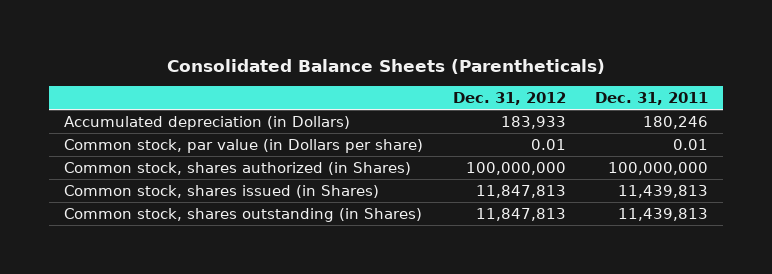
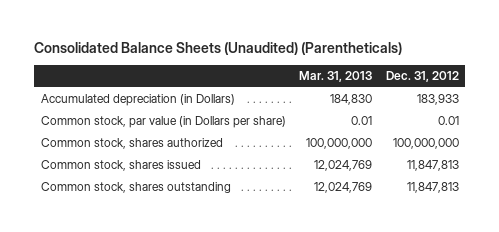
[167,58,606,74] Consolidated Balance Sheets (Parentheticals) -> [33,41,402,55] Consolidated Balance Sheets (Unaudited) (Parentheticals)
[595,92,709,106] Dec. 31, 2011 -> none
none -> [299,71,373,83] Mar. 31, 2013
[64,161,412,175] Common stock, shares authorized (in Shares) -> [40,138,223,150] Common stock, shares authorized
[64,184,380,198] Common stock, shares issued (in Shares) -> [40,160,201,172] Common stock, shares issued
[64,207,423,222] Common stock, shares outstanding (in Shares) -> [40,182,231,194] Common stock, shares outstanding

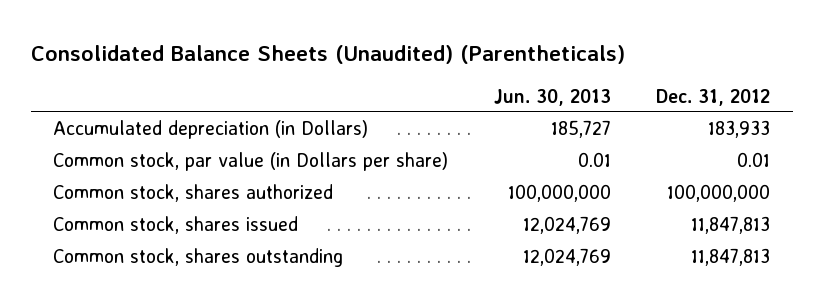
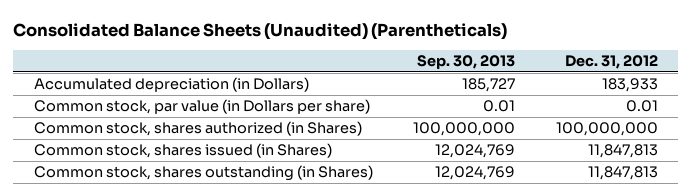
[493,88,611,106] Jun. 30, 2013 -> none
none -> [417,54,516,69] Sep. 30, 2013
[53,184,334,203] Common stock, shares authorized -> [33,121,362,137] Common stock, shares authorized (in Shares)
[53,216,299,235] Common stock, shares issued -> [33,143,332,159] Common stock, shares issued (in Shares)
[53,248,344,268] Common stock, shares outstanding -> [33,165,373,182] Common stock, shares outstanding (in Shares)

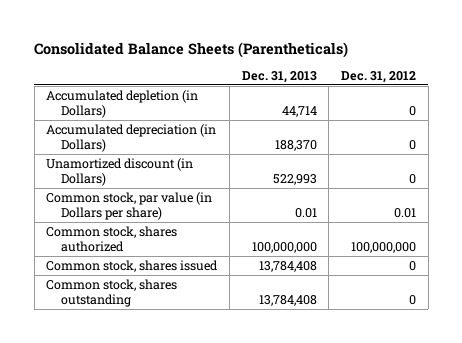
[13,22,508,40] Consolidated Balance Sheets (Unaudited) (Parentheticals) -> [34,41,349,58] Consolidated Balance Sheets (Parentheticals)
[417,54,516,69] Sep. 30, 2013 -> none
none -> [241,70,317,83] Dec. 31, 2013
none -> [46,89,199,119] Accumulated depletion (in Dollars)
[601,78,658,93] 183,933 -> [408,140,416,151] 0
none -> [46,157,194,187] Unamortized discount (in Dollars)
[33,121,362,137] Common stock, shares authorized (in Shares) -> [46,225,178,253] Common stock, shares authorized
[33,143,332,159] Common stock, shares issued (in Shares) -> [46,259,219,272] Common stock, shares issued
[587,144,658,159] 11,847,813 -> [408,260,416,271] 0
[33,165,373,182] Common stock, shares outstanding (in Shares) -> [46,278,178,308] Common stock, shares outstanding
[587,166,658,181] 11,847,813 -> [408,295,416,306] 0

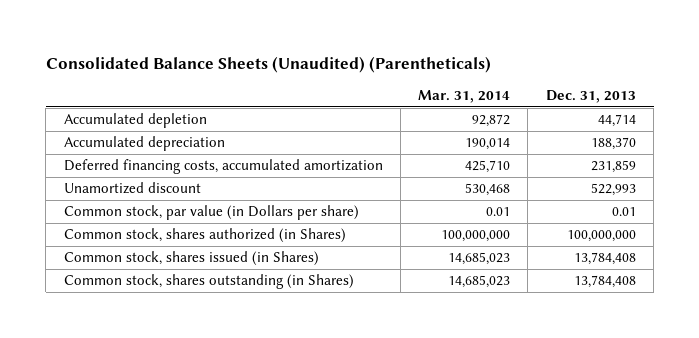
[34,41,349,58] Consolidated Balance Sheets (Parentheticals) -> [45,55,491,73] Consolidated Balance Sheets (Unaudited) (Parentheticals)
[340,70,416,83] Dec. 31, 2012 -> none
none -> [418,90,511,104] Mar. 31, 2014
[46,89,199,119] Accumulated depletion (in Dollars) -> [63,113,207,129] Accumulated depletion
[46,123,217,153] Accumulated depreciation (in Dollars) -> [63,136,225,152] Accumulated depreciation
none -> [63,159,383,175] Deferred financing costs, accumulated amortization
[46,157,194,187] Unamortized discount (in Dollars) -> [63,182,201,195] Unamortized discount
[46,225,178,253] Common stock, shares authorized -> [63,228,346,244] Common stock, shares authorized (in Shares)
[46,259,219,272] Common stock, shares issued -> [63,251,319,267] Common stock, shares issued (in Shares)
[46,278,178,308] Common stock, shares outstanding -> [63,274,354,290] Common stock, shares outstanding (in Shares)

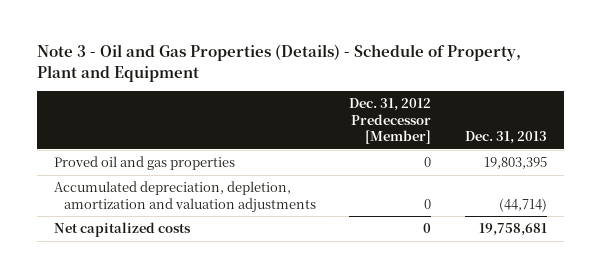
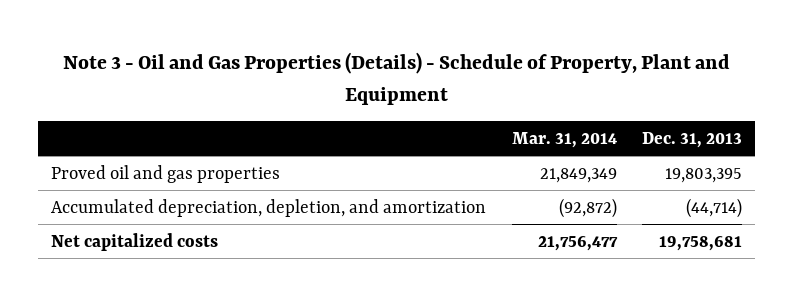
[349,98,432,145] Dec. 31, 2012 Predecessor [Member] -> none
none -> [511,131,617,148] Mar. 31, 2014
[53,181,316,213] Accumulated depreciation, depletion, amortization and valuation adjustments -> [50,198,486,217] Accumulated depreciation, depletion, and amortization

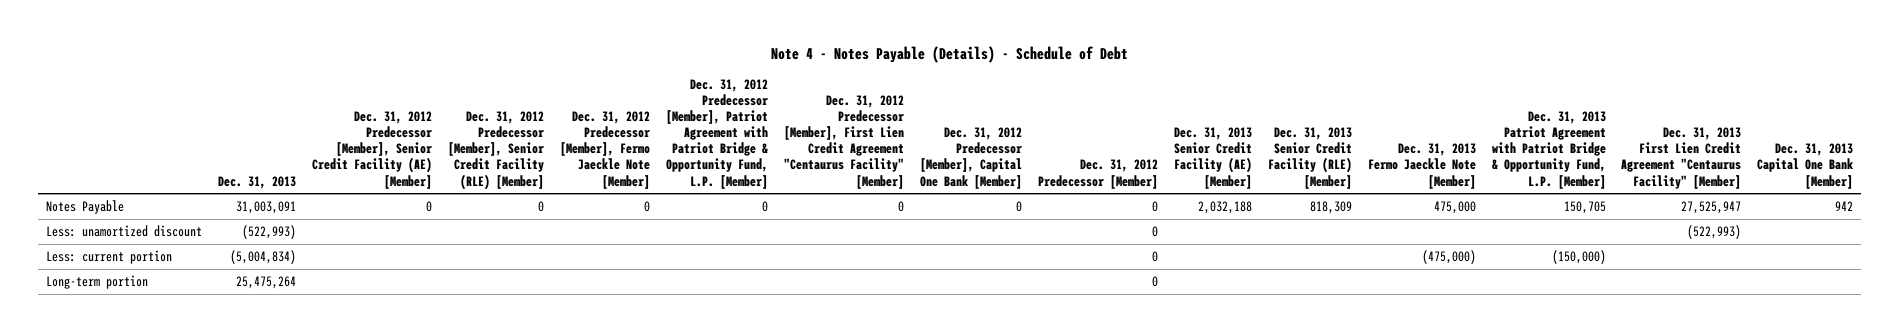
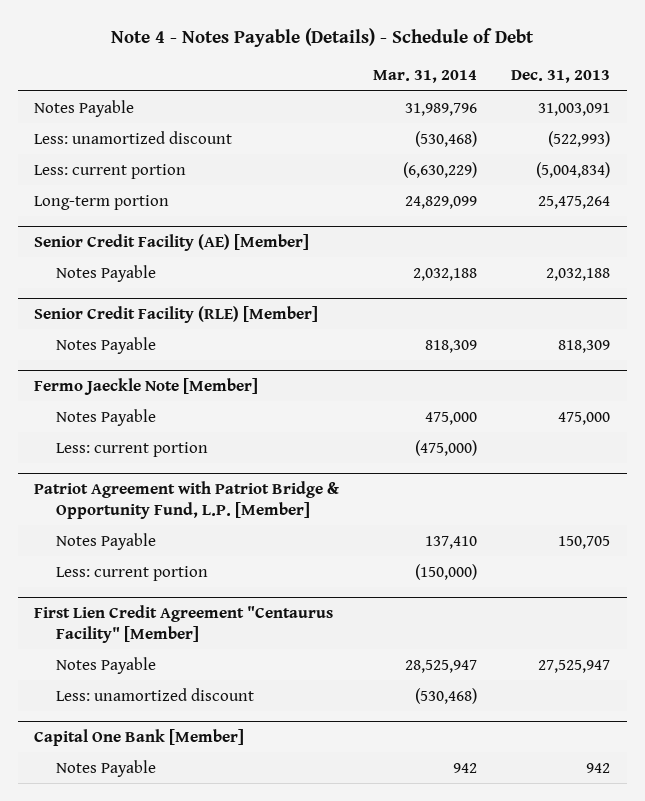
[311,111,432,189] Dec. 31, 2012 Predecessor [Member], Senior Credit Facility (AE) [Member] -> none
[447,111,544,190] Dec. 31, 2012 Predecessor [Member], Senior Credit Facility (RLE) [Member] -> none
[559,111,650,189] Dec. 31, 2012 Predecessor [Member], Fermo Jaeckle Note [Member] -> none
[665,79,768,189] Dec. 31, 2012 Predecessor [Member], Patriot Agreement with Patriot Bridge & Opportunity Fund, L.P. [Member] -> none
[783,95,904,189] Dec. 31, 2012 Predecessor [Member], First Lien Credit Agreement "Centaurus Facility" [Member] -> none
[919,127,1022,189] Dec. 31, 2012 Predecessor [Member], Capital One Bank [Member] -> none
[1037,159,1158,189] Dec. 31, 2012 Predecessor [Member] -> none
[1173,127,1252,189] Dec. 31, 2013 Senior Credit Facility (AE) [Member] -> none
[1267,127,1352,189] Dec. 31, 2013 Senior Credit Facility (RLE) [Member] -> none
[1367,143,1476,189] Dec. 31, 2013 Fermo Jaeckle Note [Member] -> none
[1491,111,1606,189] Dec. 31, 2013 Patriot Agreement with Patriot Bridge & Opportunity Fund, L.P. [Member] -> none
[1621,127,1742,189] Dec. 31, 2013 First Lien Credit Agreement "Centaurus Facility" [Member] -> none
[1757,143,1854,189] Dec. 31, 2013 Capital One Bank [Member] -> none
none -> [373,70,478,84] Mar. 31, 2014
none -> [34,233,310,251] Senior Credit Facility (AE) [Member]
none -> [55,264,156,282] Notes Payable
none -> [34,305,319,323] Senior Credit Facility (RLE) [Member]
none -> [55,336,156,354] Notes Payable
none -> [34,377,259,395] Fermo Jaeckle Note [Member]
none -> [55,408,156,426] Notes Payable
none -> [55,441,208,457] Less: current portion
none -> [34,480,340,519] Patriot Agreement with Patriot Bridge & Opportunity Fund, L.P. [Member]
none -> [55,532,156,550] Notes Payable
none -> [55,565,208,581] Less: current portion
none -> [34,604,334,643] First Lien Credit Agreement "Centaurus Facility" [Member]
none -> [55,656,156,674] Notes Payable
none -> [55,687,254,701] Less: unamortized discount
none -> [34,728,245,746] Capital One Bank [Member]
none -> [55,759,156,777] Notes Payable

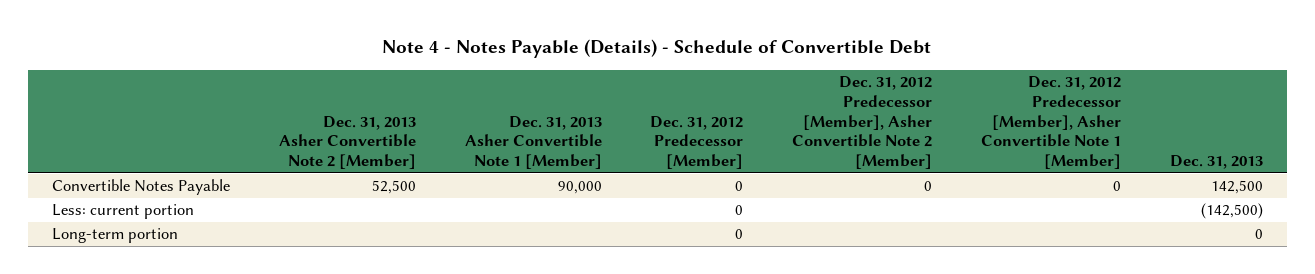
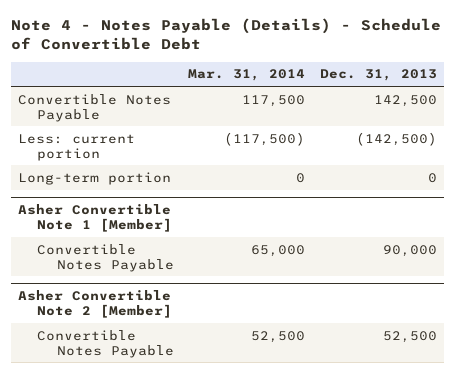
[278,115,416,170] Dec. 31, 2013 Asher Convertible Note 2 [Member] -> none
[464,115,602,170] Dec. 31, 2013 Asher Convertible Note 1 [Member] -> none
[650,115,744,170] Dec. 31, 2012 Predecessor [Member] -> none
[792,76,933,170] Dec. 31, 2012 Predecessor [Member], Asher Convertible Note 2 [Member] -> none
[980,76,1121,170] Dec. 31, 2012 Predecessor [Member], Asher Convertible Note 1 [Member] -> none
none -> [188,69,306,82] Mar. 31, 2014
none -> [18,204,173,232] Asher Convertible Note 1 [Member]
none -> [37,243,174,272] Convertible Notes Payable
none -> [18,290,173,318] Asher Convertible Note 2 [Member]
none -> [37,329,174,358] Convertible Notes Payable

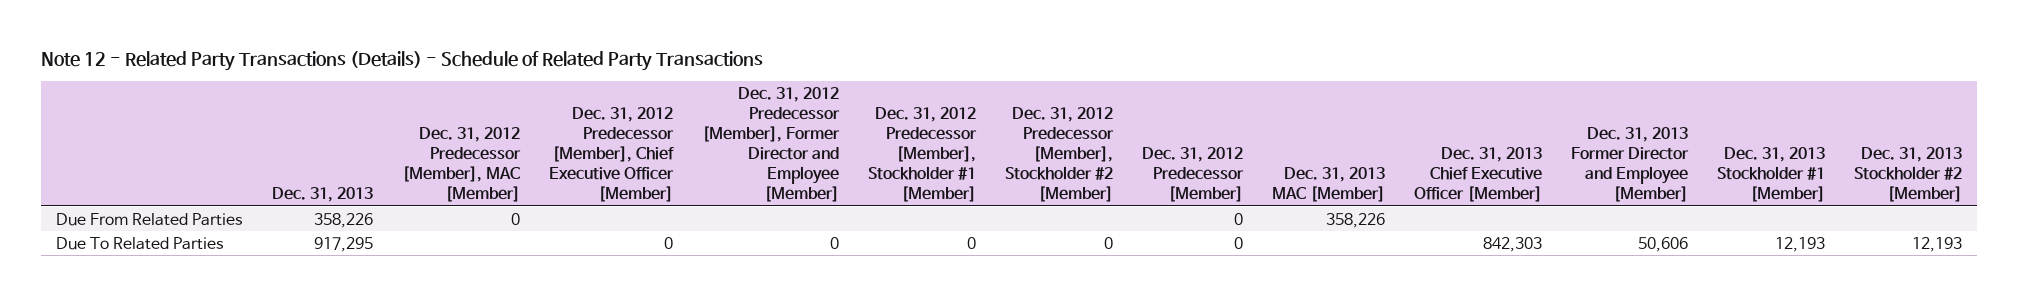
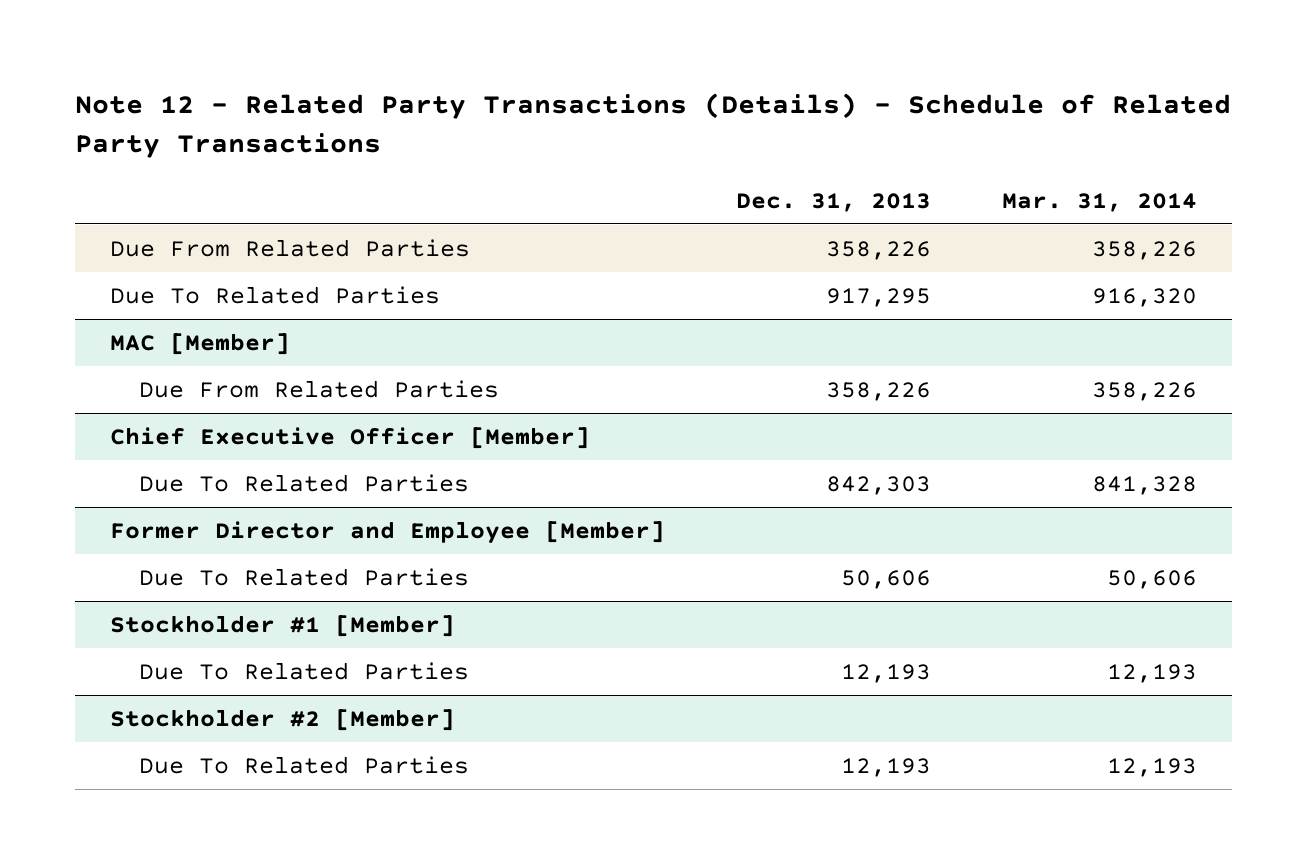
[401,126,521,203] Dec. 31, 2012 Predecessor [Member], MAC [Member] -> none
[548,106,674,203] Dec. 31, 2012 Predecessor [Member], Chief Executive Officer [Member] -> none
[701,86,840,203] Dec. 31, 2012 Predecessor [Member], Former Director and Employee [Member] -> none
[867,106,977,203] Dec. 31, 2012 Predecessor [Member], Stockholder #1 [Member] -> none
[1004,106,1114,203] Dec. 31, 2012 Predecessor [Member], Stockholder #2 [Member] -> none
[1141,147,1244,203] Dec. 31, 2012 Predecessor [Member] -> none
[1271,167,1385,203] Dec. 31, 2013 MAC [Member] -> none
[1413,147,1542,203] Dec. 31, 2013 Chief Executive Officer [Member] -> none
[1570,126,1689,203] Dec. 31, 2013 Former Director and Employee [Member] -> none
[1717,147,1826,203] Dec. 31, 2013 Stockholder #1 [Member] -> none
[1854,147,1963,203] Dec. 31, 2013 Stockholder #2 [Member] -> none
none -> [1001,192,1197,212] Mar. 31, 2014
none -> [110,332,291,355] MAC [Member]
none -> [138,379,499,398] Due From Related Parties
none -> [110,426,591,449] Chief Executive Officer [Member]
none -> [138,473,469,492] Due To Related Parties
none -> [110,520,666,544] Former Director and Employee [Member]
none -> [138,567,469,586] Due To Related Parties
none -> [110,614,456,637] Stockholder #1 [Member]
none -> [138,661,469,680] Due To Related Parties
none -> [110,708,456,731] Stockholder #2 [Member]
none -> [138,755,469,774] Due To Related Parties

